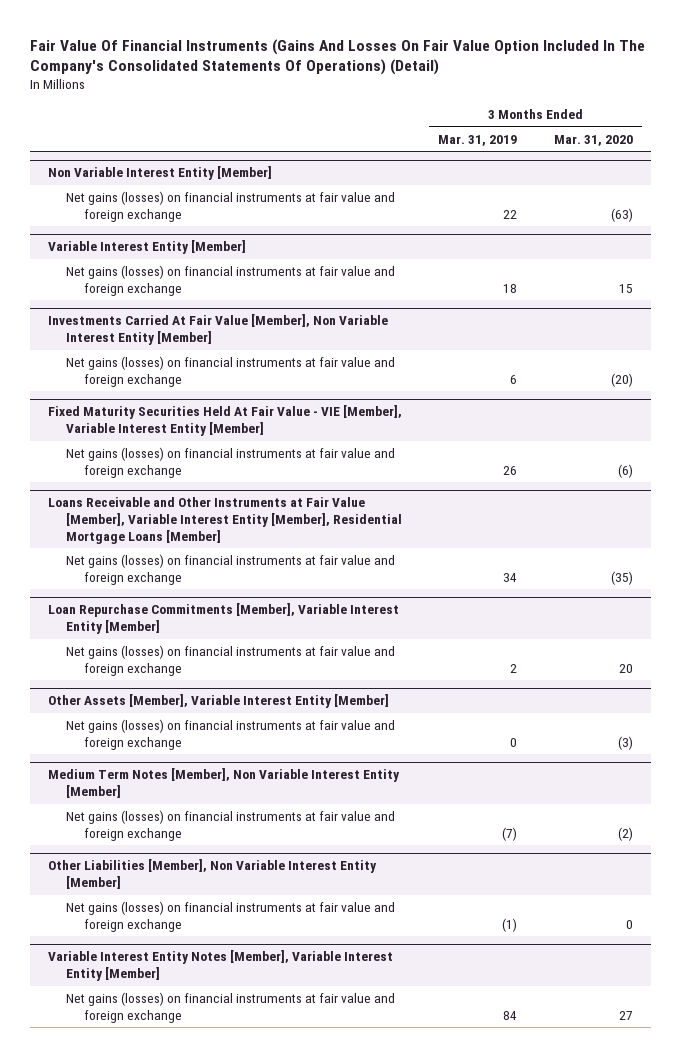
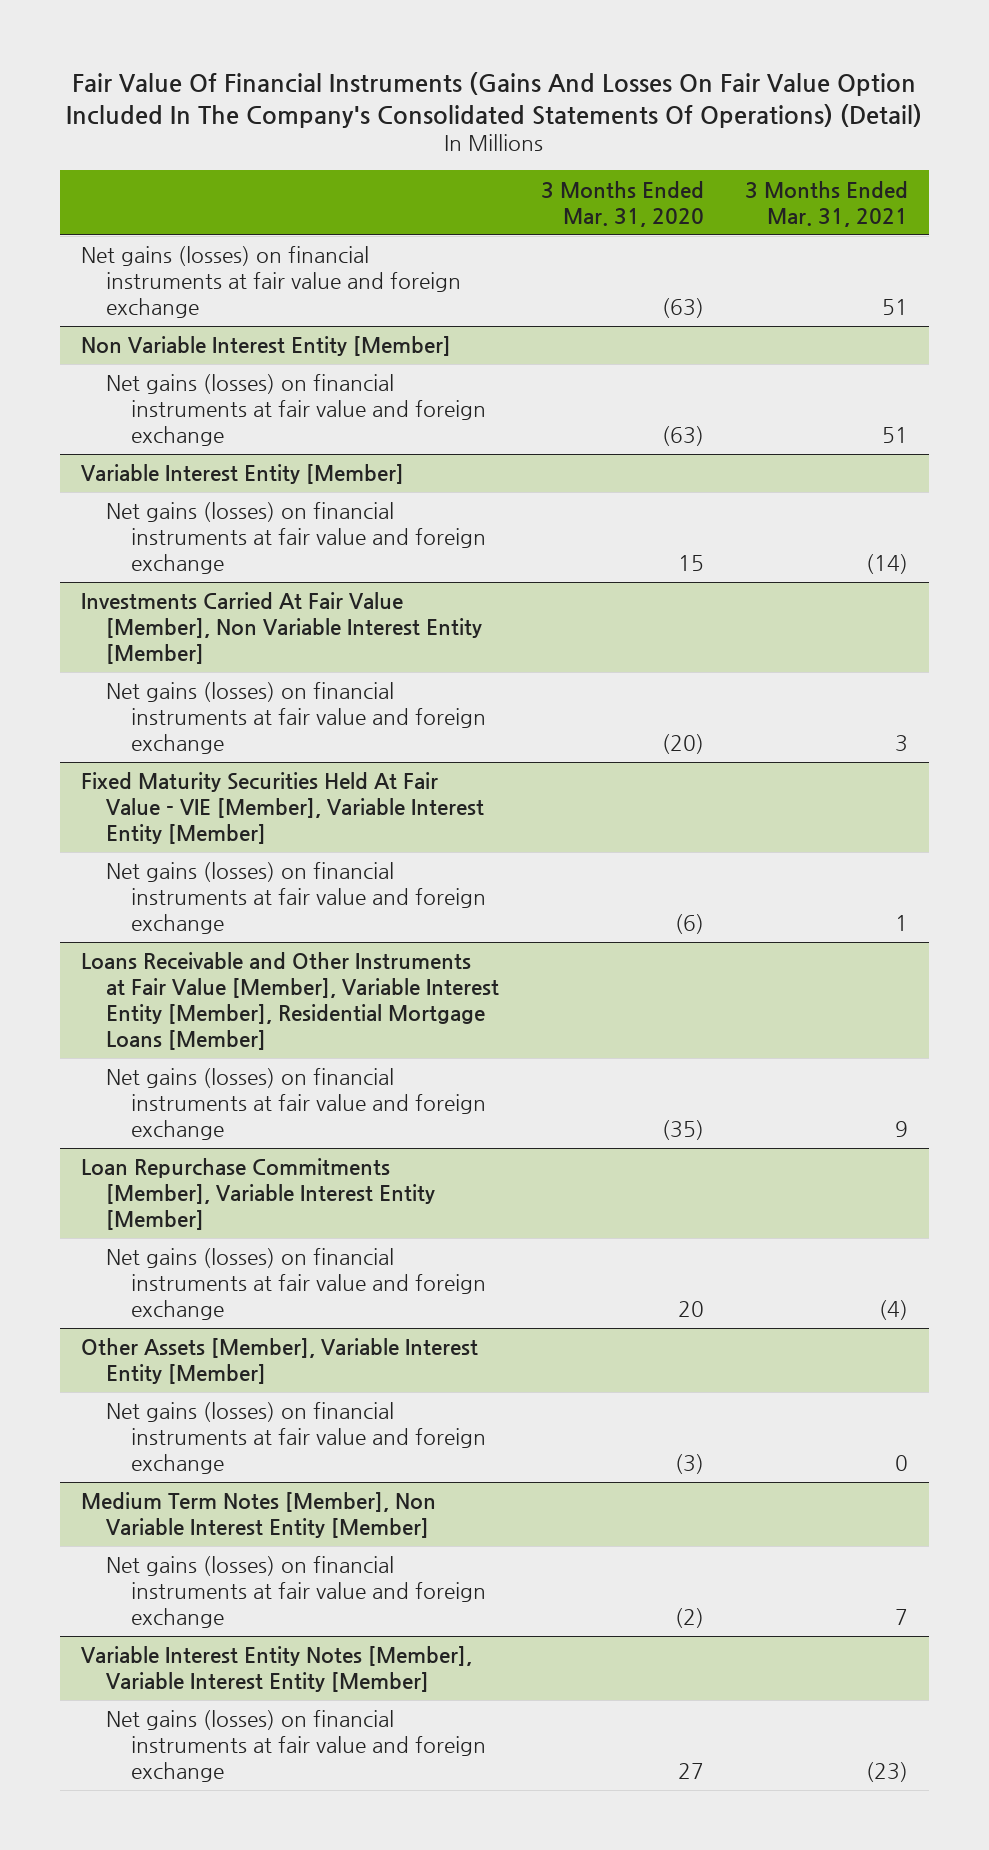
[438,134,518,146] Mar. 31, 2019 -> none
none -> [745,180,909,227] 3 Months Ended Mar. 31, 2021
none -> [80,246,461,319] Net gains (losses) on financial instruments at fair value and foreign exchange
[48,859,378,889] Other Liabilities [Member], Non Variable Interest Entity [Member] -> none
[66,900,396,932] Net gains (losses) on financial instruments at fair value and foreign exchange -> none

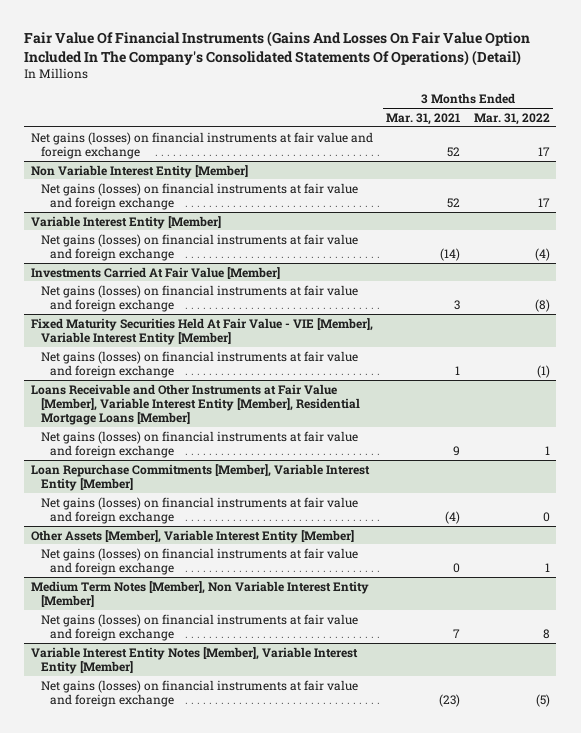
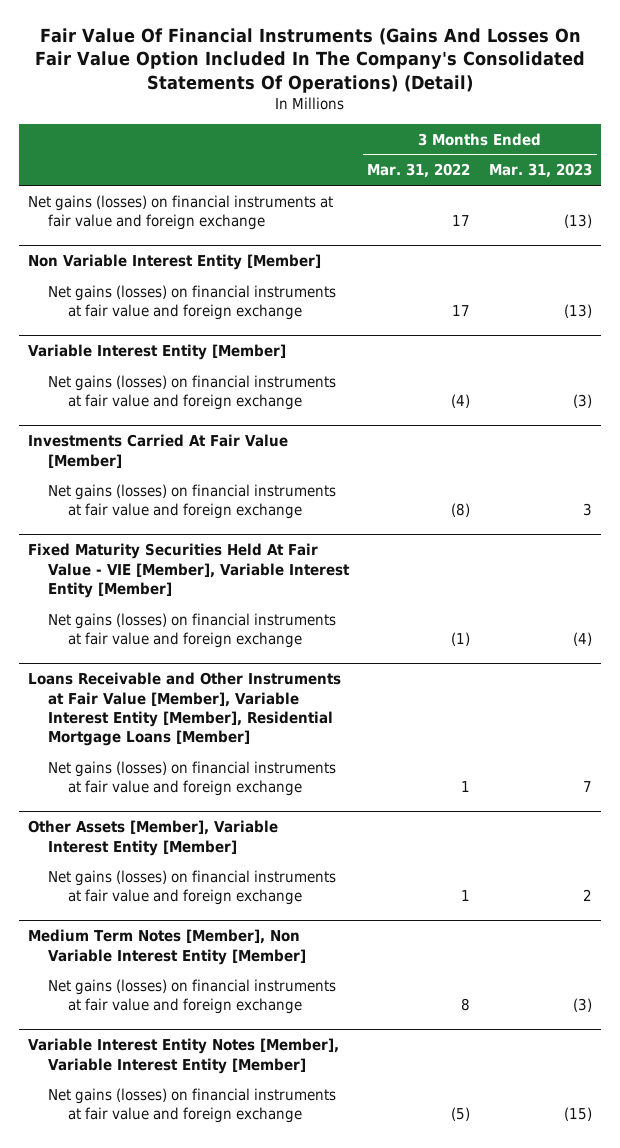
[386,112,461,125] Mar. 31, 2021 -> none
none -> [488,163,592,179] Mar. 31, 2023
[31,463,371,491] Loan Repurchase Commitments [Member], Variable Interest Entity [Member] -> none
[40,496,358,524] Net gains (losses) on financial instruments at fair value and foreign exchange -> none

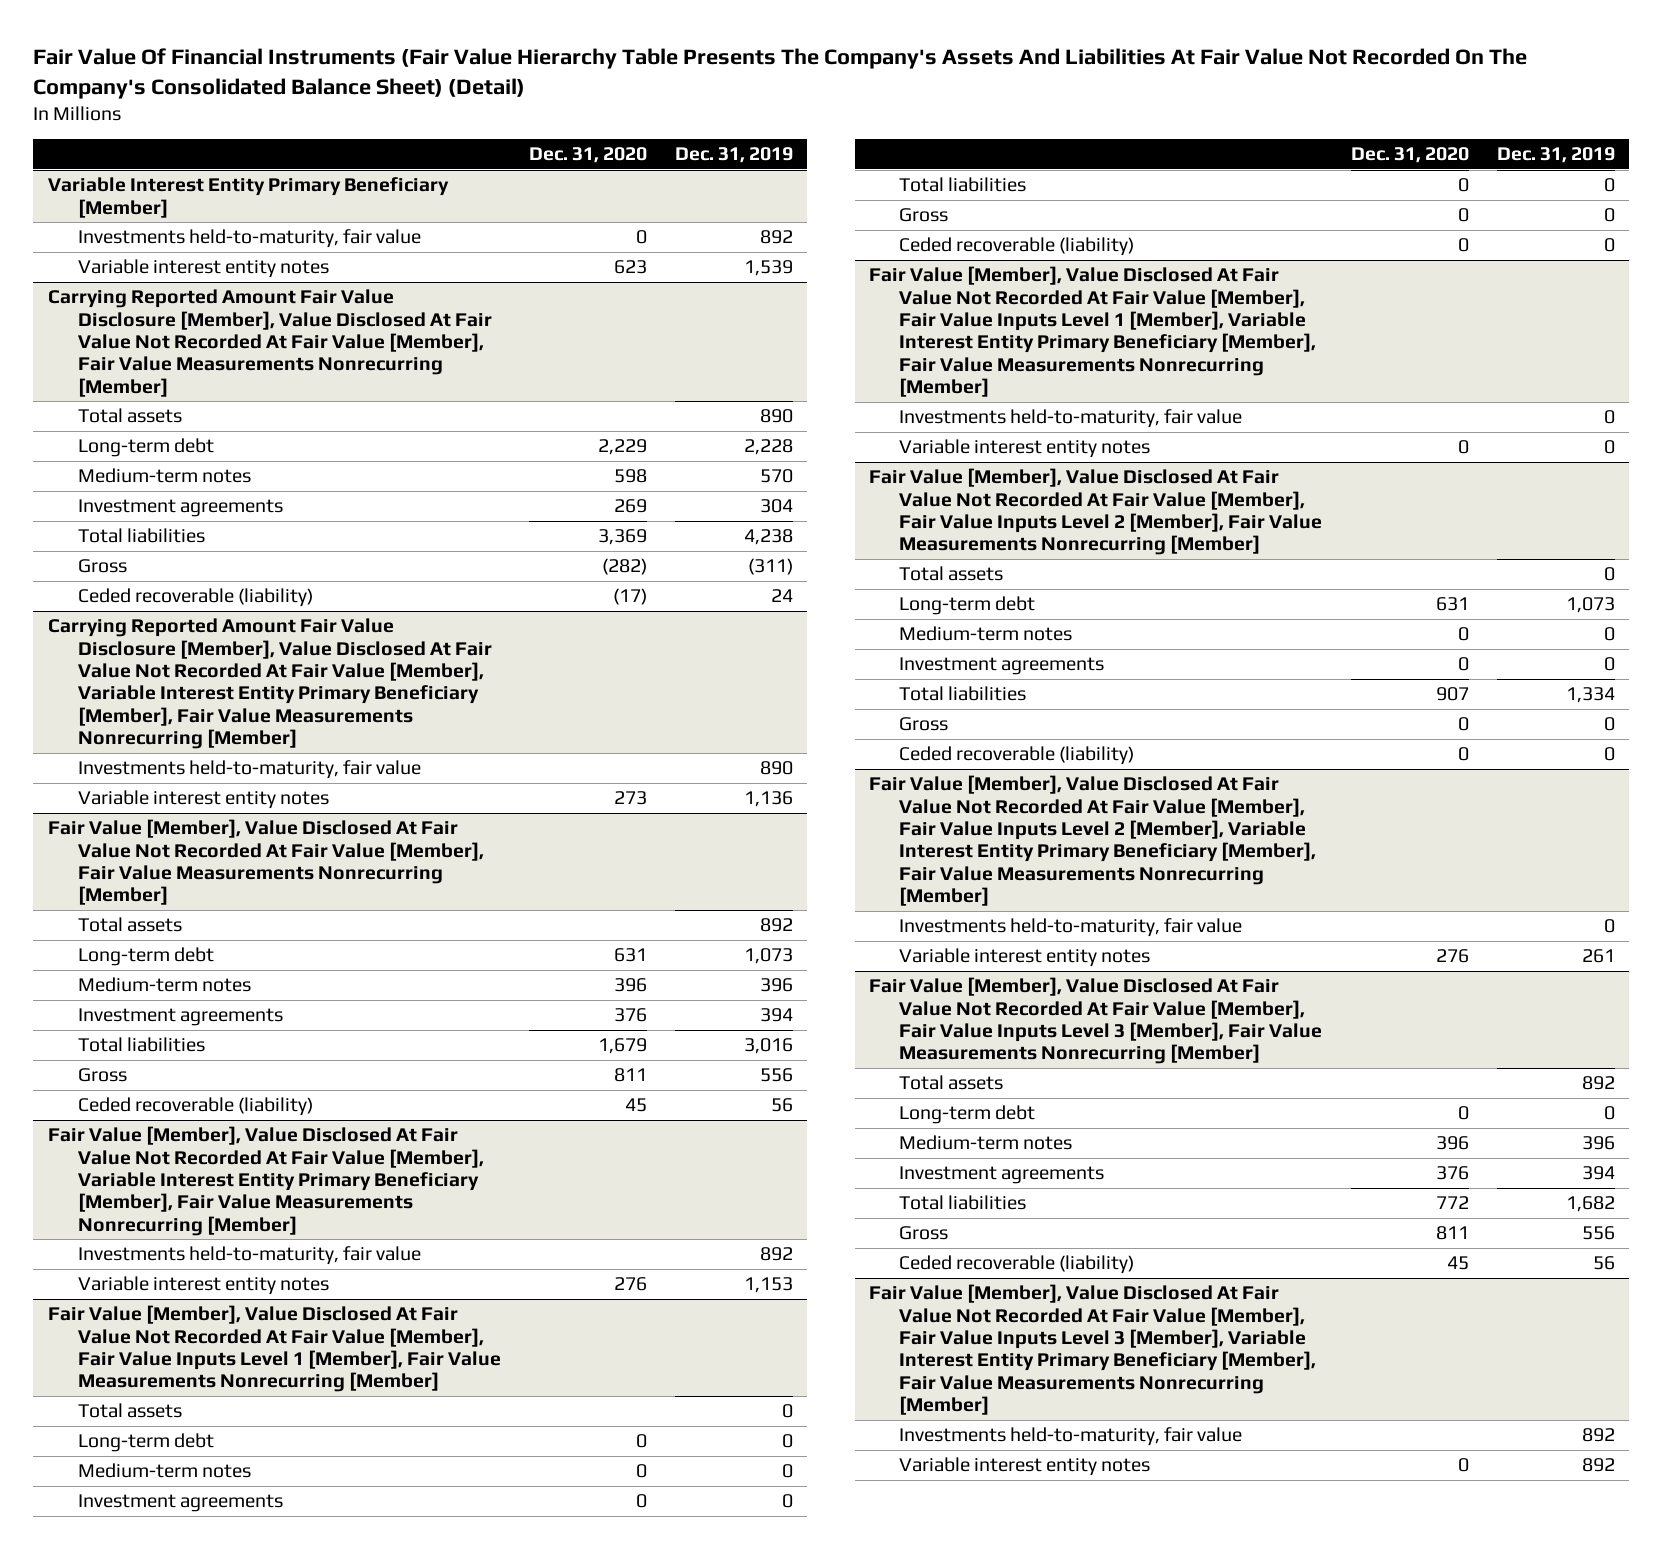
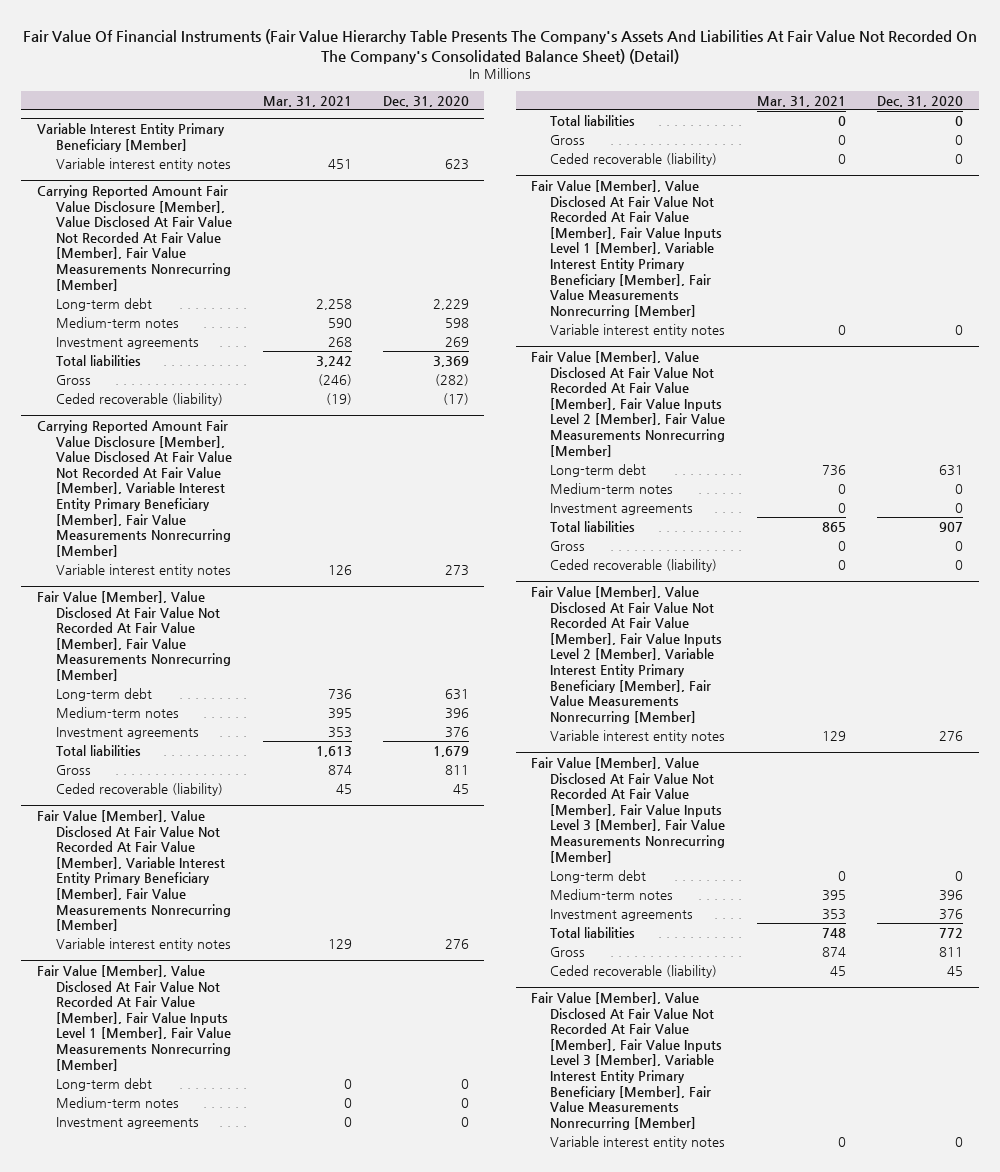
[674,147,793,164] Dec. 31, 2019 -> none
none -> [262,95,352,107] Mar. 31, 2021
[77,229,421,249] Investments held-to-maturity, fair value -> none
[77,408,182,424] Total assets -> none
[77,760,421,780] Investments held-to-maturity, fair value -> none
[77,917,182,933] Total assets -> none
[77,1246,421,1266] Investments held-to-maturity, fair value -> none
[77,1403,182,1419] Total assets -> none
[899,409,1243,429] Investments held-to-maturity, fair value -> none
[899,566,1004,582] Total assets -> none
[899,918,1243,938] Investments held-to-maturity, fair value -> none
[899,1075,1004,1091] Total assets -> none
[899,1427,1243,1447] Investments held-to-maturity, fair value -> none

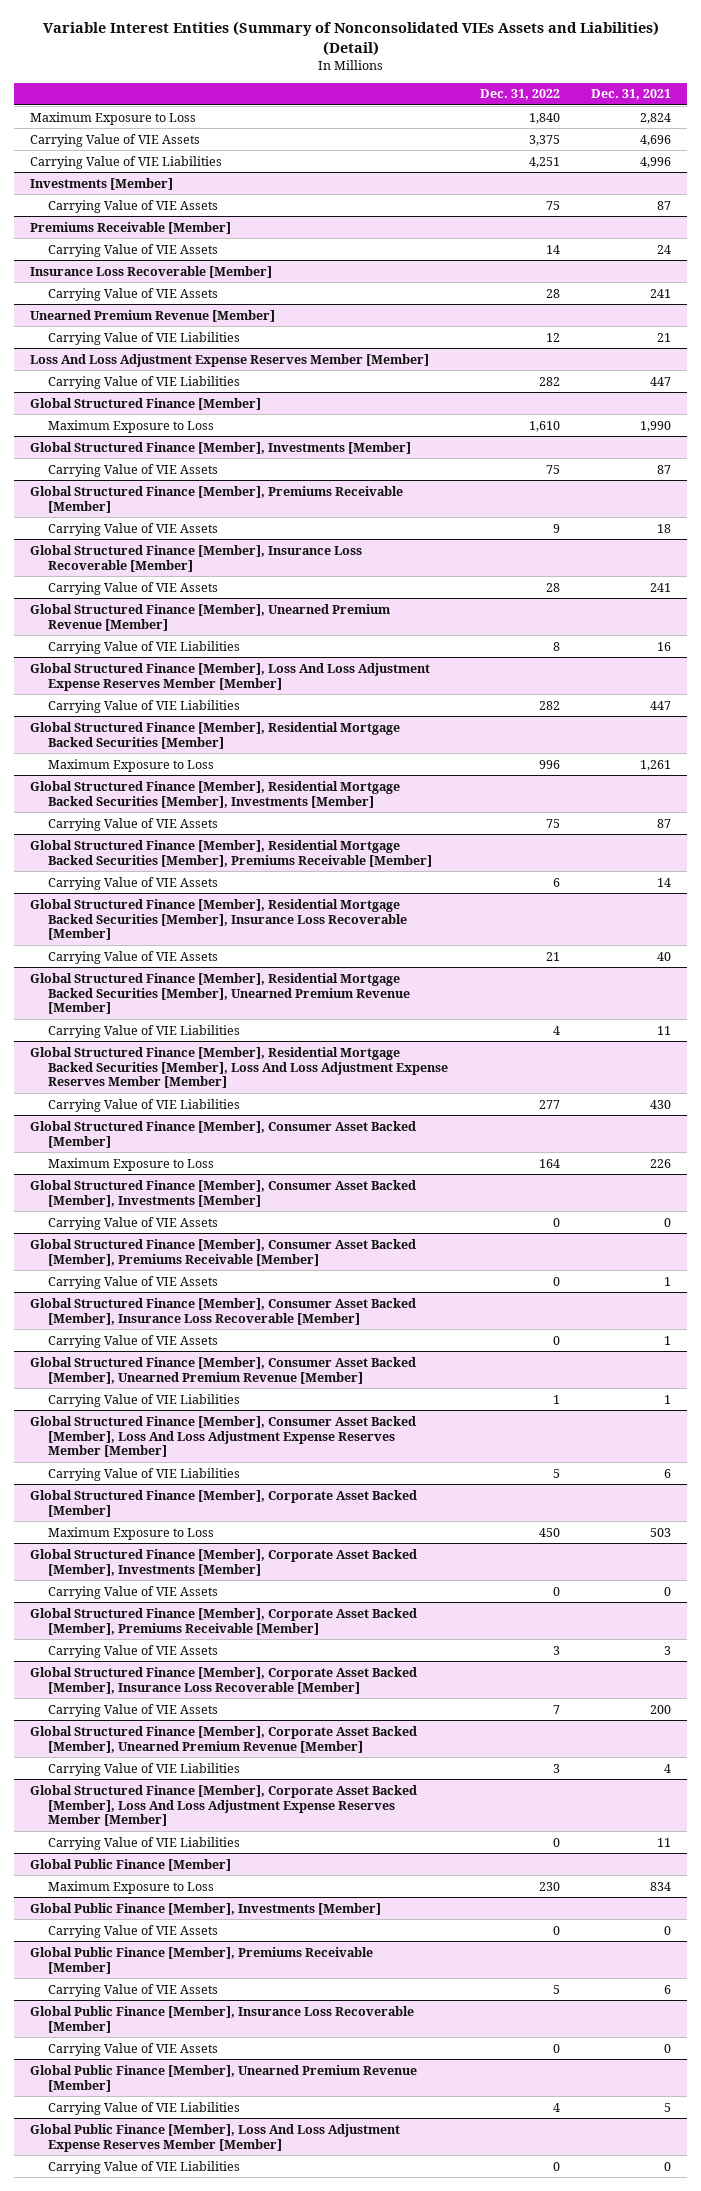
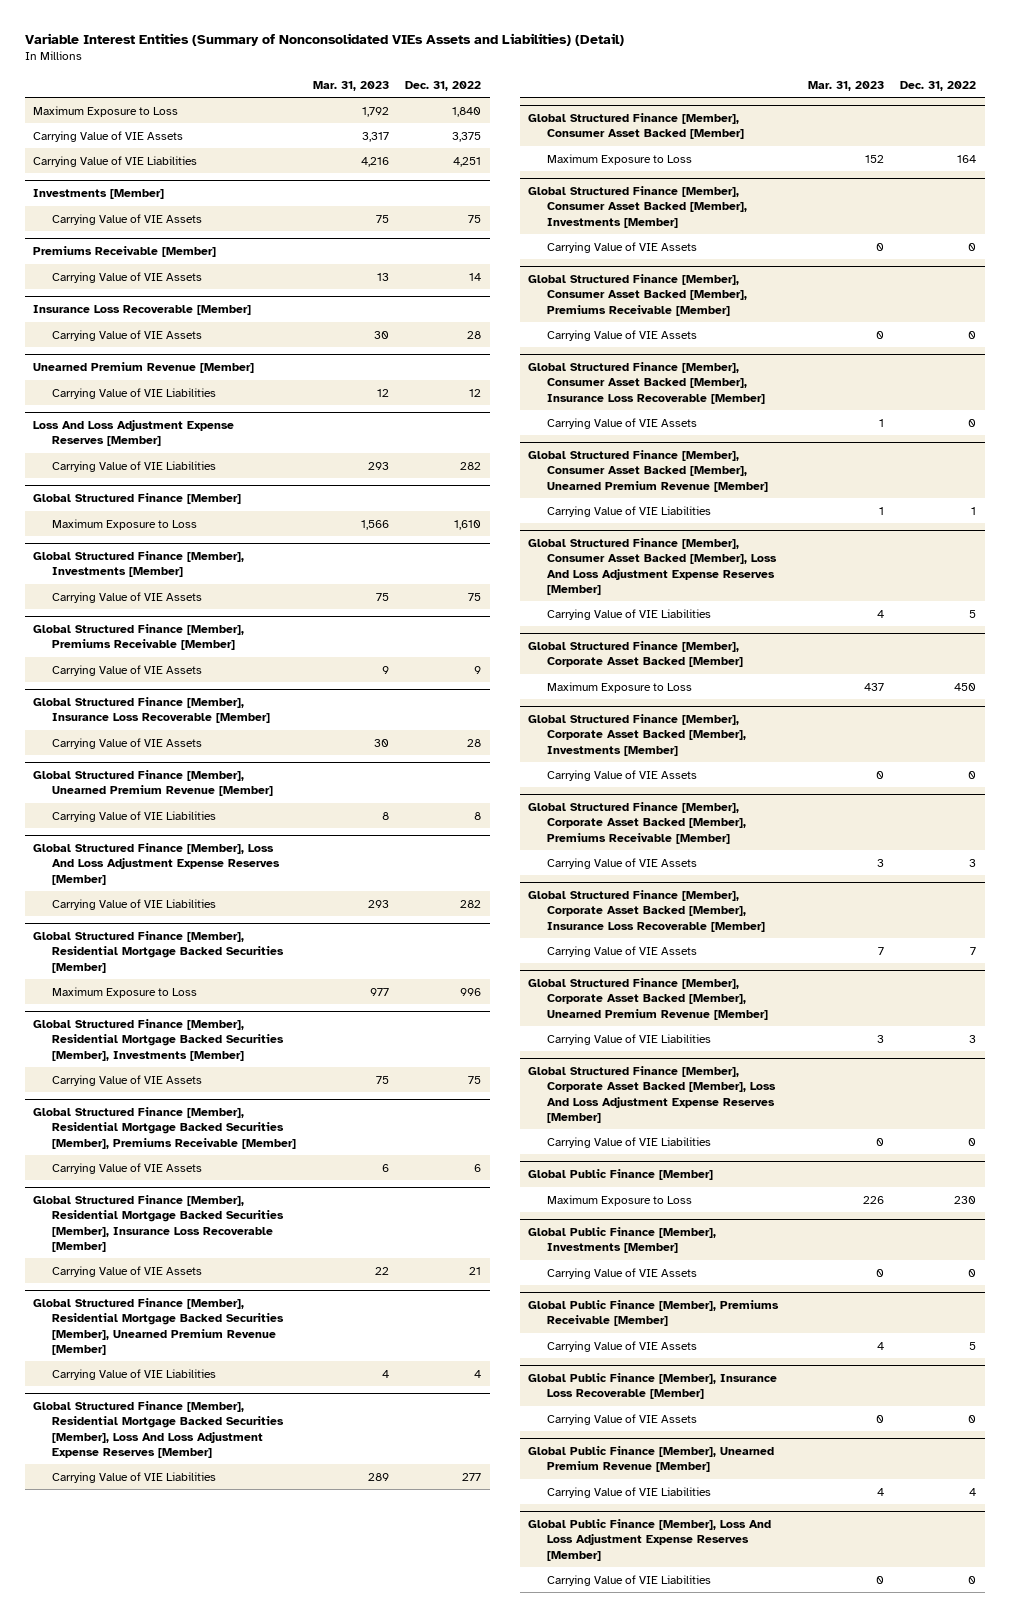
[591,89,672,101] Dec. 31, 2021 -> none
none -> [312,81,389,92] Mar. 31, 2023
[29,353,429,367] Loss And Loss Adjustment Expense Reserves Member [Member] -> [33,420,235,447] Loss And Loss Adjustment Expense Reserves [Member]
[29,662,430,691] Global Structured Finance [Member], Loss And Loss Adjustment Expense Reserves Member [Member] -> [33,843,280,885] Global Structured Finance [Member], Loss And Loss Adjustment Expense Reserves [Member]
[29,1046,448,1089] Global Structured Finance [Member], Residential Mortgage Backed Securities [Member], Loss And Loss Adjustment Expense Reserves Member [Member] -> [33,1401,284,1458] Global Structured Finance [Member], Residential Mortgage Backed Securities [Member], Loss And Loss Adjustment Expense Reserves [Member]
[29,1415,416,1458] Global Structured Finance [Member], Consumer Asset Backed [Member], Loss And Loss Adjustment Expense Reserves Member [Member] -> [528,538,777,595] Global Structured Finance [Member], Consumer Asset Backed [Member], Loss And Loss Adjustment Expense Reserves [Member]
[29,1784,417,1827] Global Structured Finance [Member], Corporate Asset Backed [Member], Loss And Loss Adjustment Expense Reserves Member [Member] -> [528,1066,776,1123] Global Structured Finance [Member], Corporate Asset Backed [Member], Loss And Loss Adjustment Expense Reserves [Member]
[29,2123,400,2152] Global Public Finance [Member], Loss And Loss Adjustment Expense Reserves Member [Member] -> [528,1519,772,1561] Global Public Finance [Member], Loss And Loss Adjustment Expense Reserves [Member]

